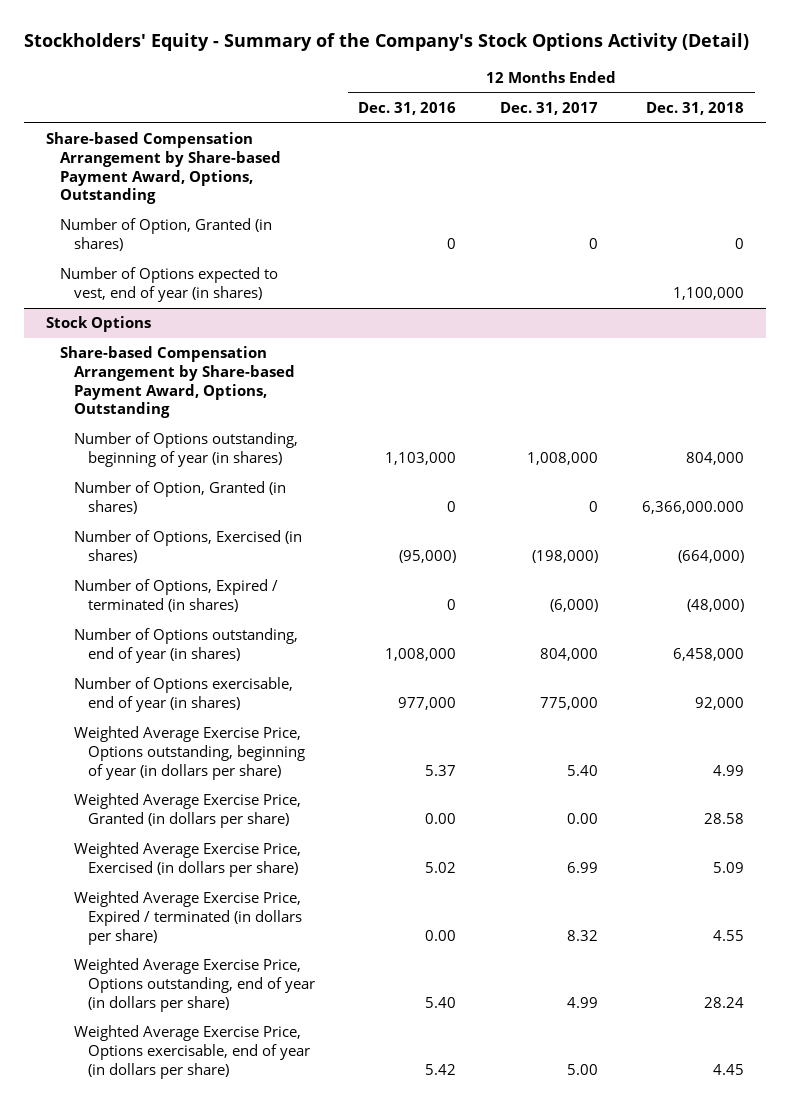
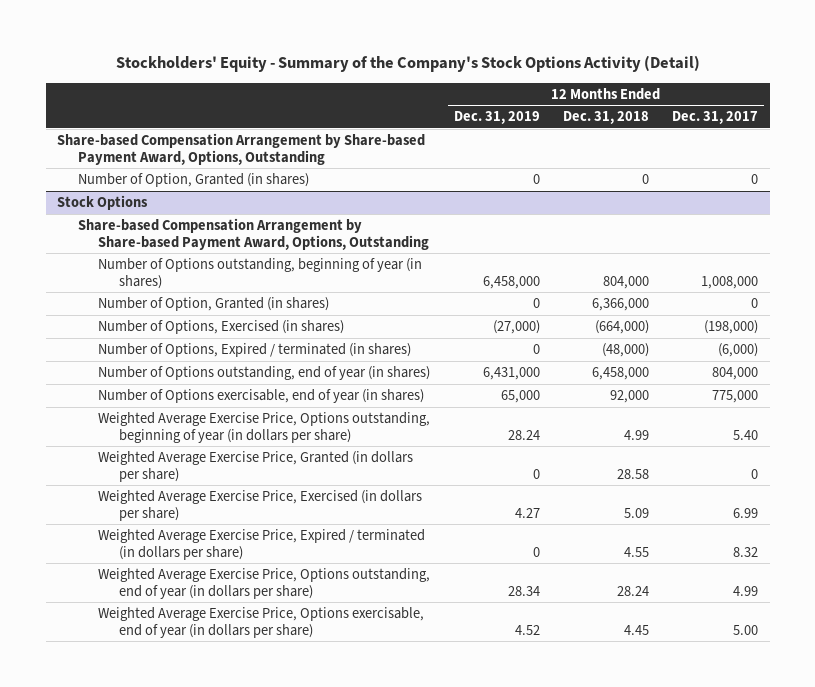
[358,101,457,115] Dec. 31, 2016 -> none
none -> [453,111,540,125] Dec. 31, 2019
[59,267,278,302] Number of Options expected to vest, end of year (in shares) -> none
[641,500,744,514] 6,366,000.000 -> [591,298,649,312] 6,366,000
[567,812,599,824] 0.00 -> [751,468,759,479] 0

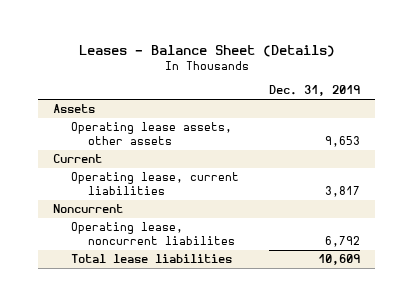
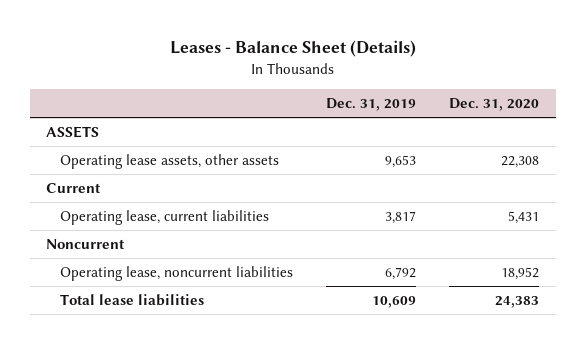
none -> [449,98,540,112] Dec. 31, 2020
[53,104,96,114] Assets -> [46,126,100,139] ASSETS
[70,222,235,245] Operating lease, noncurrent liabilites -> [59,266,293,282] Operating lease, noncurrent liabilities

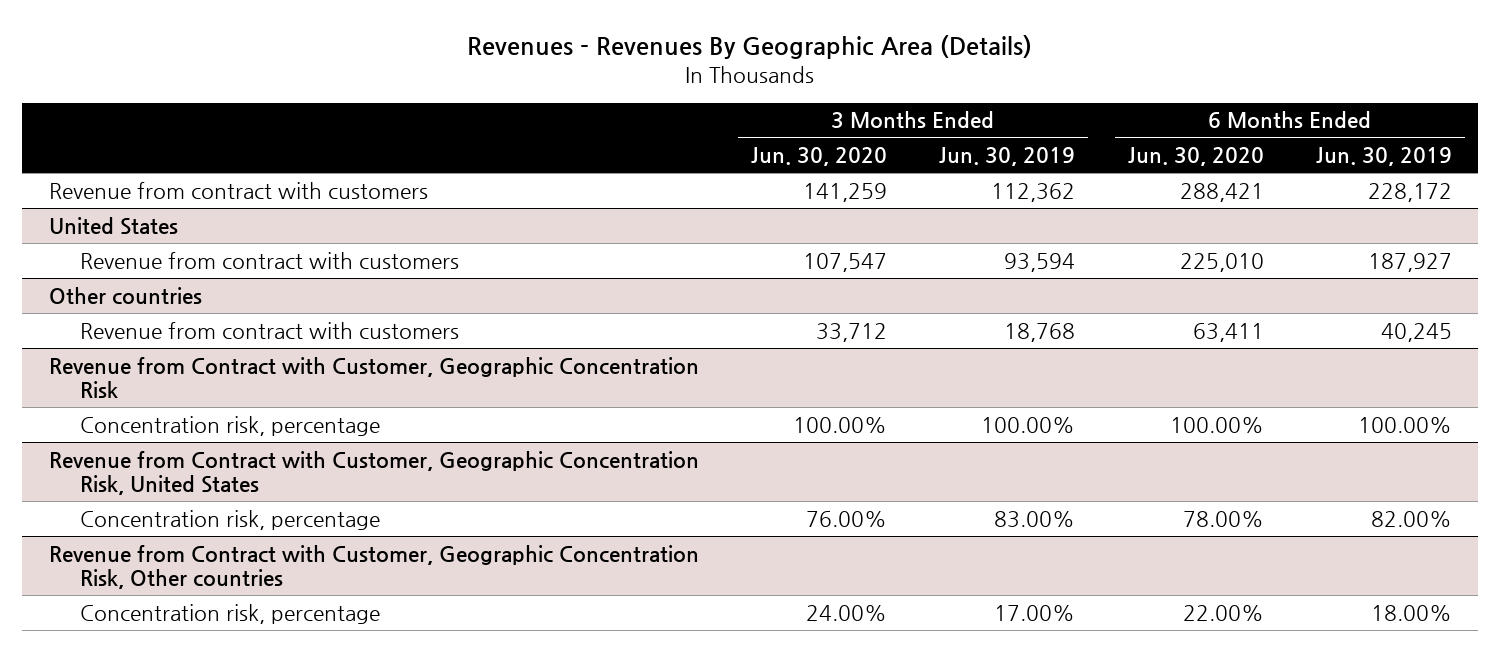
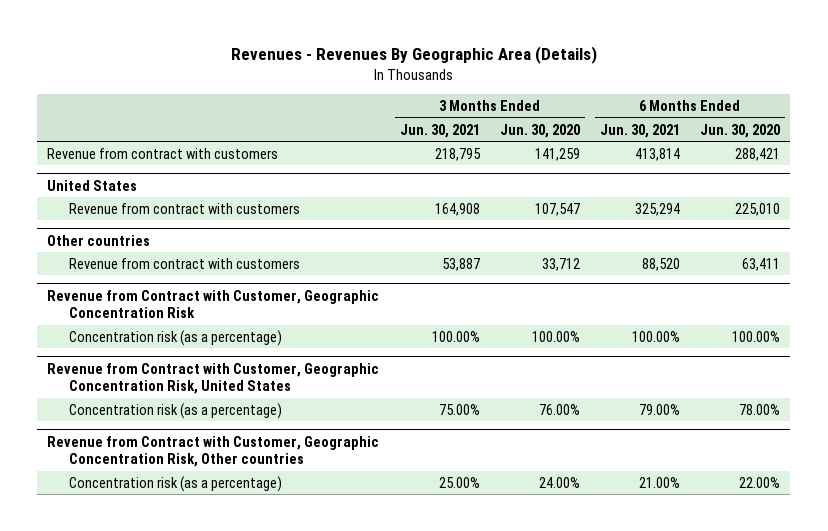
[939,147,1076,167] Jun. 30, 2019 -> none
[1316,147,1453,167] Jun. 30, 2019 -> none
none -> [399,123,480,138] Jun. 30, 2021
none -> [599,123,680,138] Jun. 30, 2021
[80,415,381,436] Concentration risk, percentage -> [69,329,283,346] Concentration risk (as a percentage)
[80,509,381,530] Concentration risk, percentage -> [69,402,283,419] Concentration risk (as a percentage)
[80,603,381,624] Concentration risk, percentage -> [69,475,283,492] Concentration risk (as a percentage)

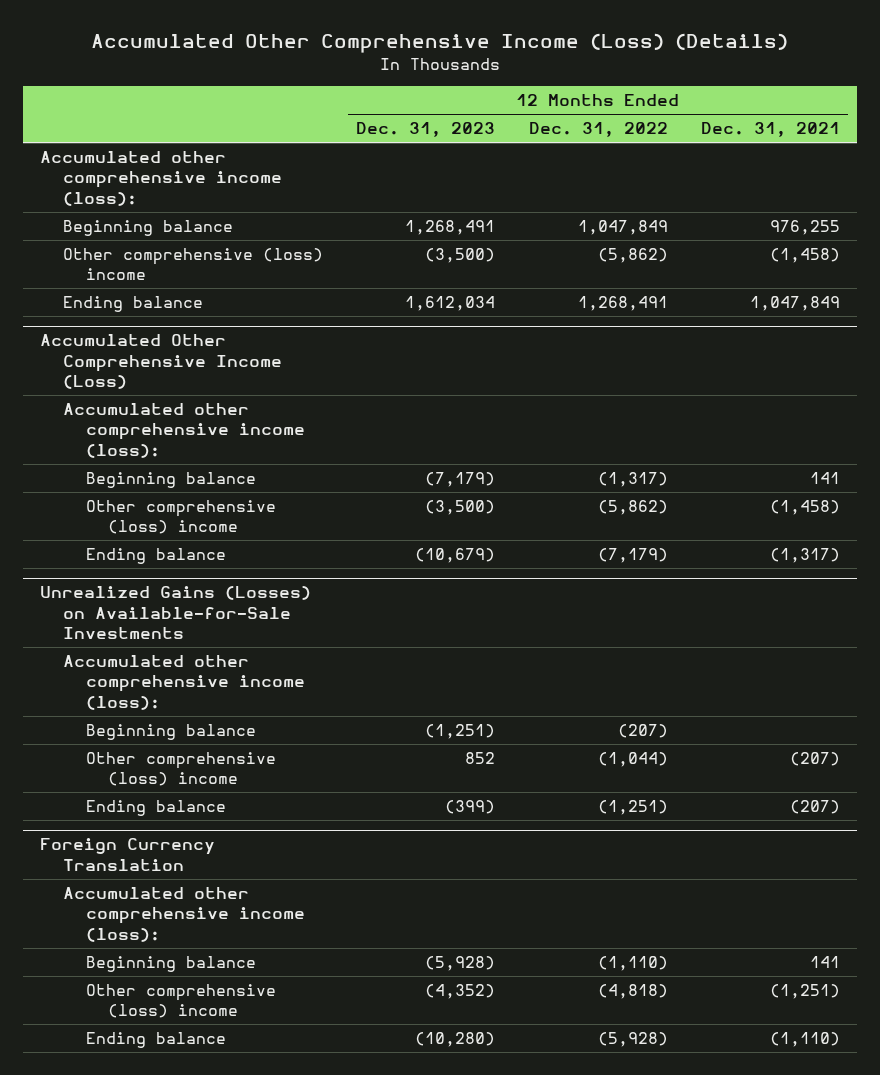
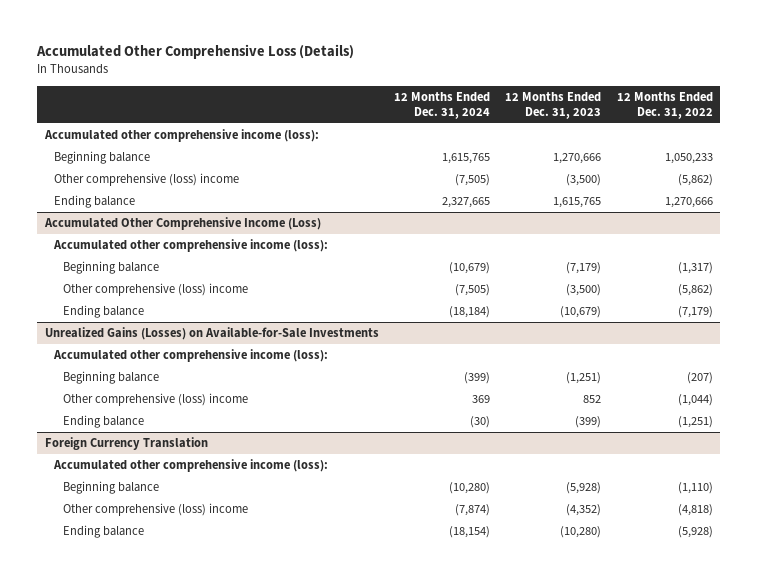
[90,33,788,54] Accumulated Other Comprehensive Income (Loss) (Details) -> [36,44,355,60] Accumulated Other Comprehensive Loss (Details)
[700,122,840,138] Dec. 31, 2021 -> none
none -> [394,91,491,119] 12 Months Ended Dec. 31, 2024
[405,220,496,236] 1,268,491 -> [553,153,602,165] 1,270,666
[577,220,668,236] 1,047,849 -> [664,153,713,165] 1,050,233
[405,296,496,312] 1,612,034 -> [553,197,602,209] 1,615,765
[577,296,668,312] 1,268,491 -> [664,197,713,209] 1,270,666

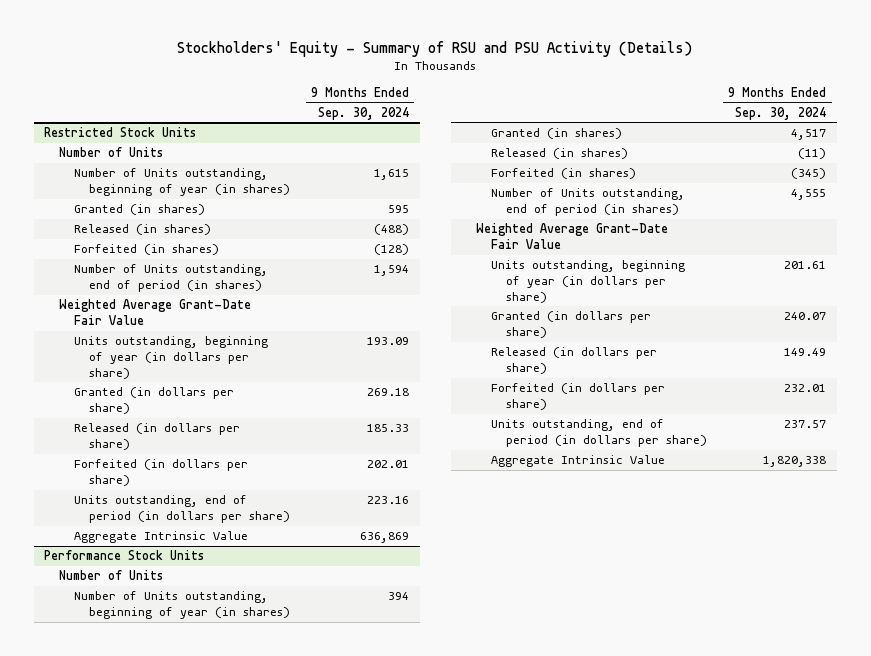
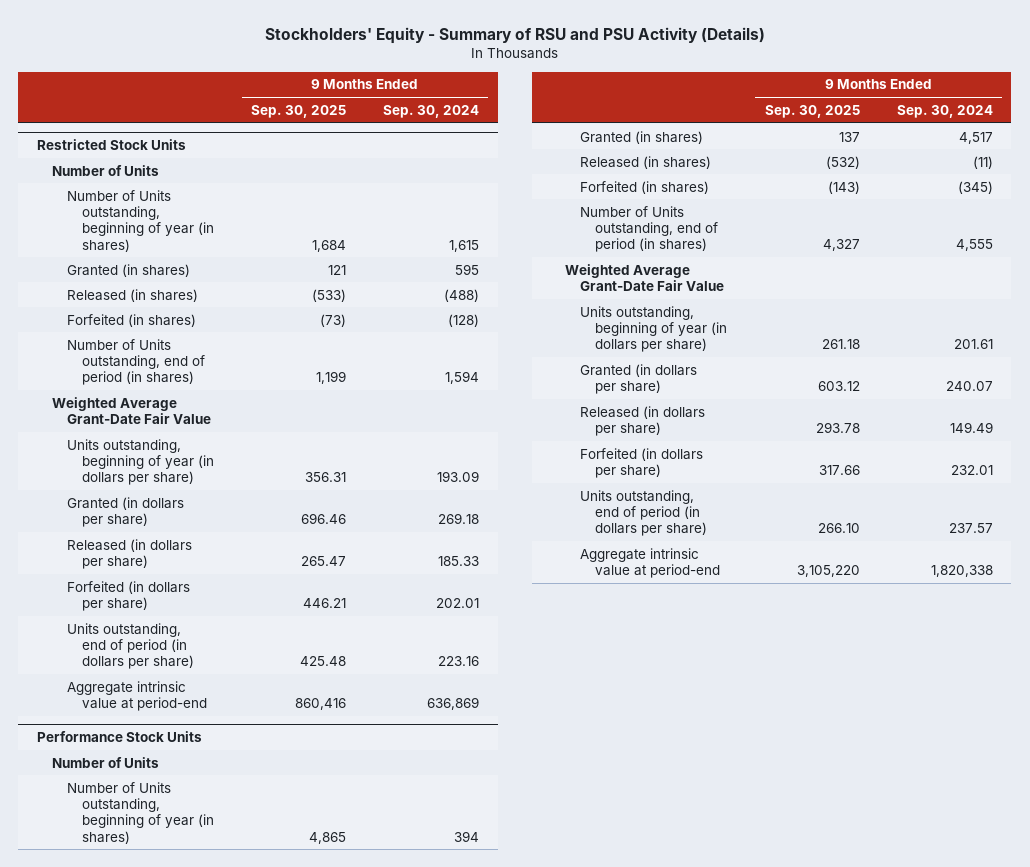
none -> [250,104,346,118] Sep. 30, 2025
[74,531,249,544] Aggregate Intrinsic Value -> [66,680,207,712] Aggregate intrinsic value at period-end
[491,455,666,468] Aggregate Intrinsic Value -> [580,547,721,579] Aggregate intrinsic value at period-end

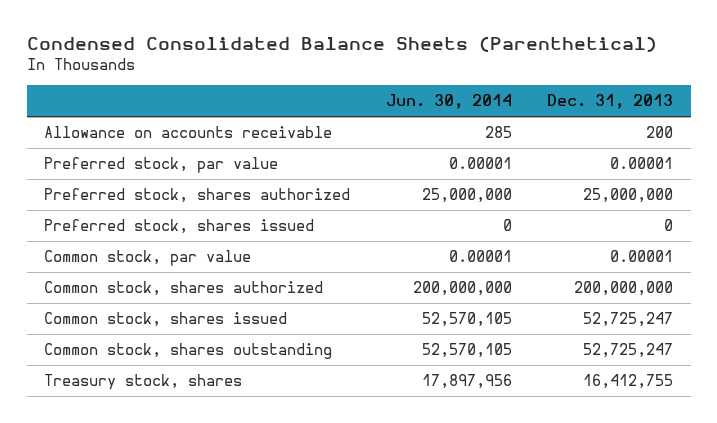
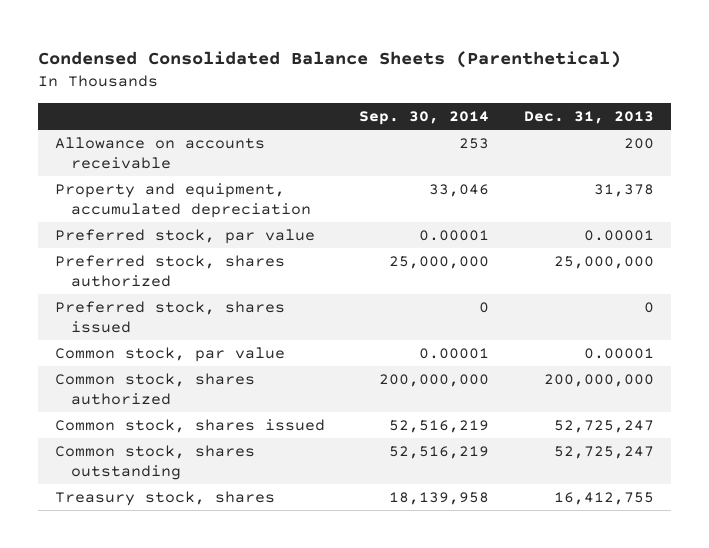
[385,94,512,110] Jun. 30, 2014 -> none
none -> [359,111,490,126] Sep. 30, 2014
none -> [54,183,311,219] Property and equipment, accumulated depreciation

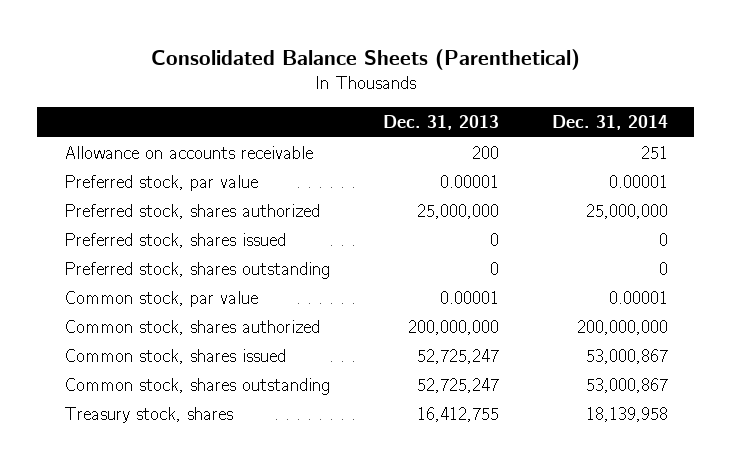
[37,50,621,68] Condensed Consolidated Balance Sheets (Parenthetical) -> [150,49,580,71] Consolidated Balance Sheets (Parenthetical)
[359,111,490,126] Sep. 30, 2014 -> none
none -> [551,115,668,131] Dec. 31, 2014
[54,183,311,219] Property and equipment, accumulated depreciation -> none
none -> [63,261,330,279] Preferred stock, shares outstanding

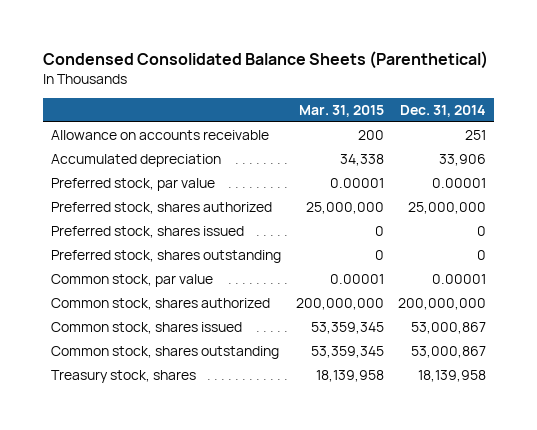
[150,49,580,71] Consolidated Balance Sheets (Parenthetical) -> [43,51,489,70] Condensed Consolidated Balance Sheets (Parenthetical)
[382,115,499,131] Dec. 31, 2013 -> none
none -> [298,104,384,117] Mar. 31, 2015
none -> [50,154,221,168] Accumulated depreciation

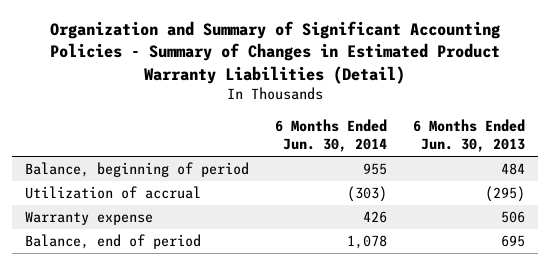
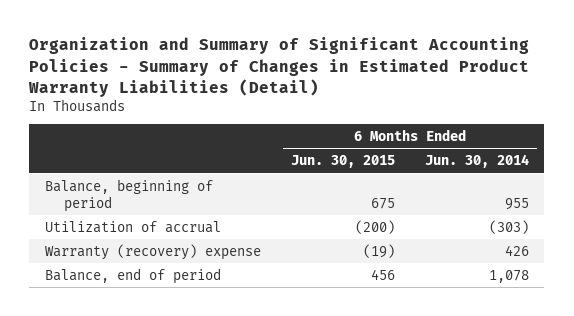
[413,119,526,153] 6 Months Ended Jun. 30, 2013 -> none
none -> [290,155,395,169] Jun. 30, 2015
[25,211,154,226] Warranty expense -> [44,243,261,260] Warranty (recovery) expense

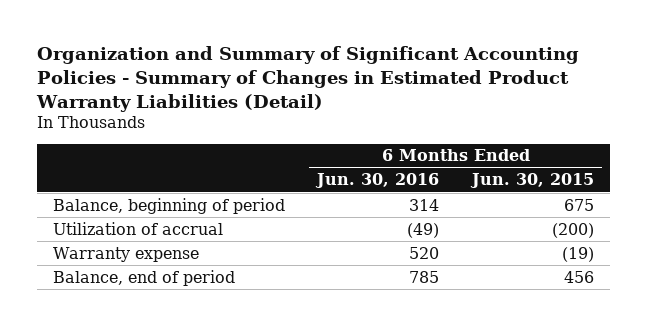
[425,154,530,169] Jun. 30, 2014 -> none
none -> [315,173,440,189] Jun. 30, 2016
[44,243,261,260] Warranty (recovery) expense -> [52,246,199,262] Warranty expense

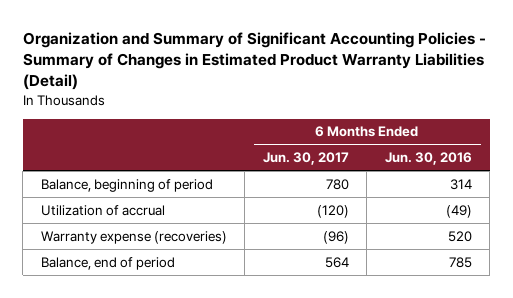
[469,173,594,189] Jun. 30, 2015 -> none
none -> [262,152,349,166] Jun. 30, 2017
[52,246,199,262] Warranty expense -> [40,230,227,244] Warranty expense (recoveries)

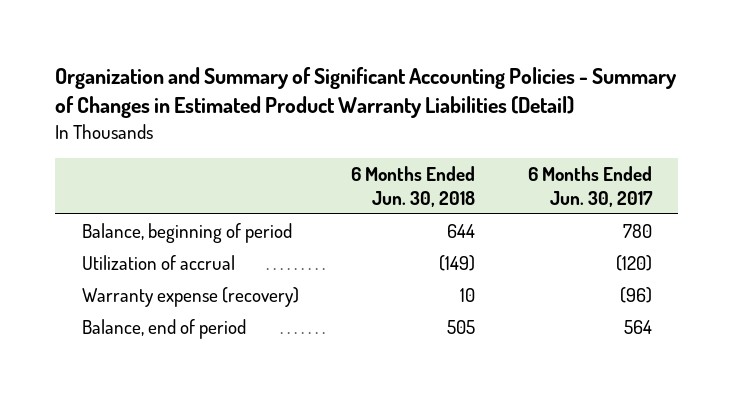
[384,152,472,166] Jun. 30, 2016 -> none
none -> [351,165,476,207] 6 Months Ended Jun. 30, 2018
[40,230,227,244] Warranty expense (recoveries) -> [81,286,299,307] Warranty expense (recovery)

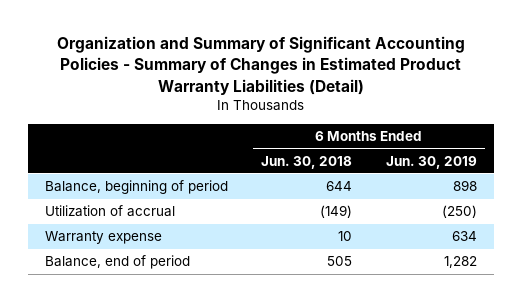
[527,165,653,207] 6 Months Ended Jun. 30, 2017 -> none
none -> [385,155,477,169] Jun. 30, 2019
[81,286,299,307] Warranty expense (recovery) -> [44,231,162,245] Warranty expense

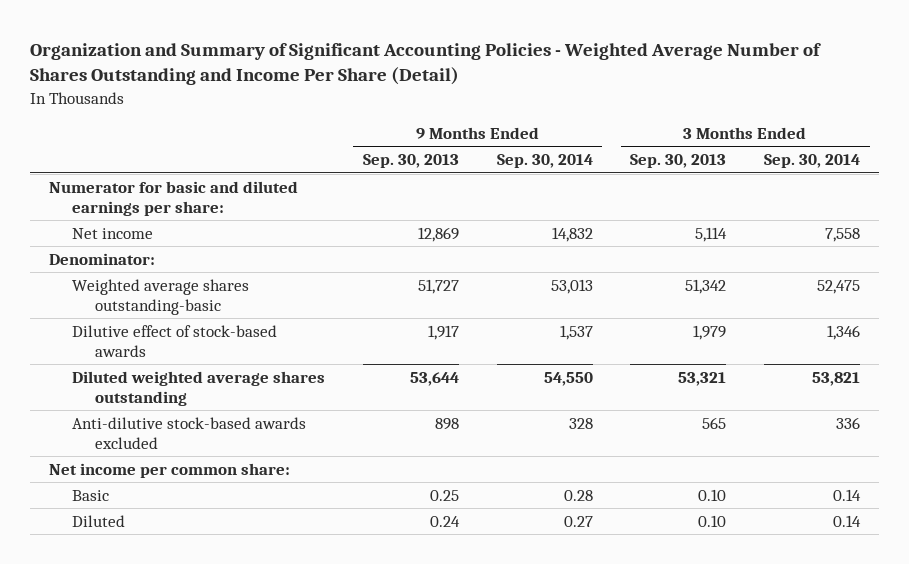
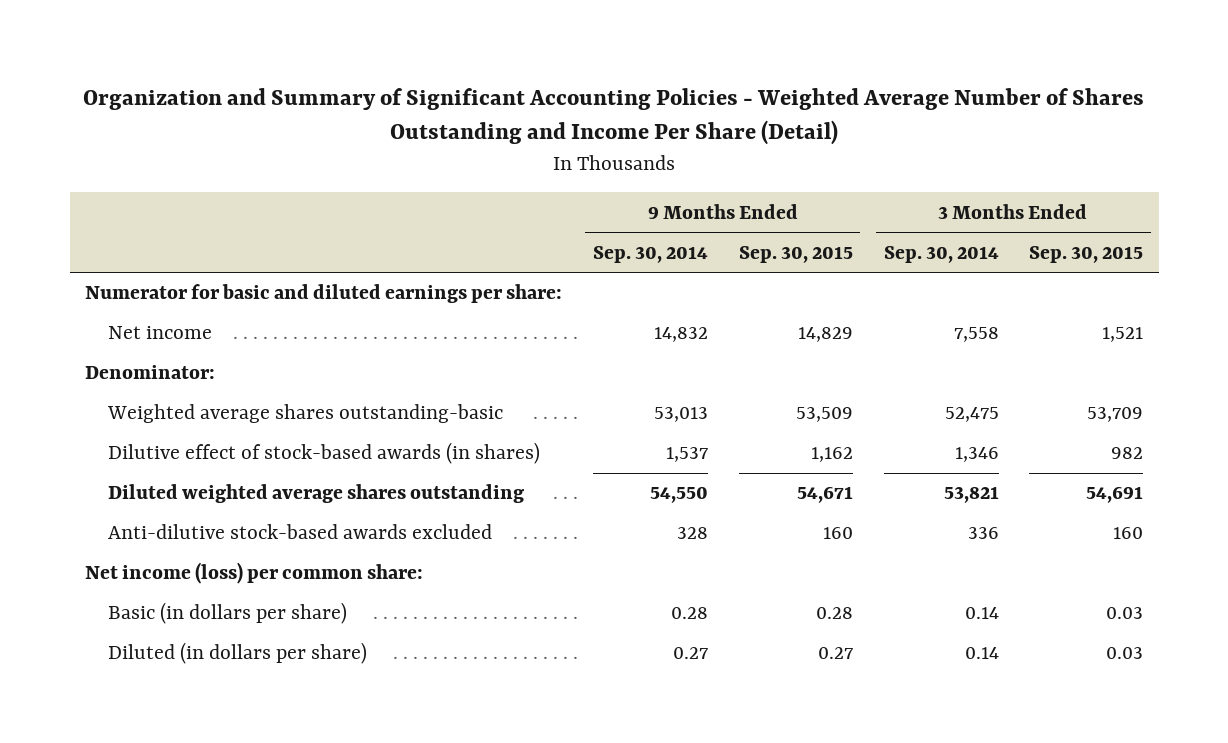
[362,154,459,169] Sep. 30, 2013 -> none
[630,154,727,169] Sep. 30, 2013 -> none
none -> [738,245,853,263] Sep. 30, 2015
none -> [1029,245,1144,263] Sep. 30, 2015
[71,324,277,357] Dilutive effect of stock-based awards -> [107,442,540,465] Dilutive effect of stock-based awards (in shares)
[49,462,291,478] Net income per common share: -> [85,562,424,585] Net income (loss) per common share:
[71,489,109,501] Basic -> [107,602,347,625] Basic (in dollars per share)
[71,514,125,527] Diluted -> [107,642,367,665] Diluted (in dollars per share)

